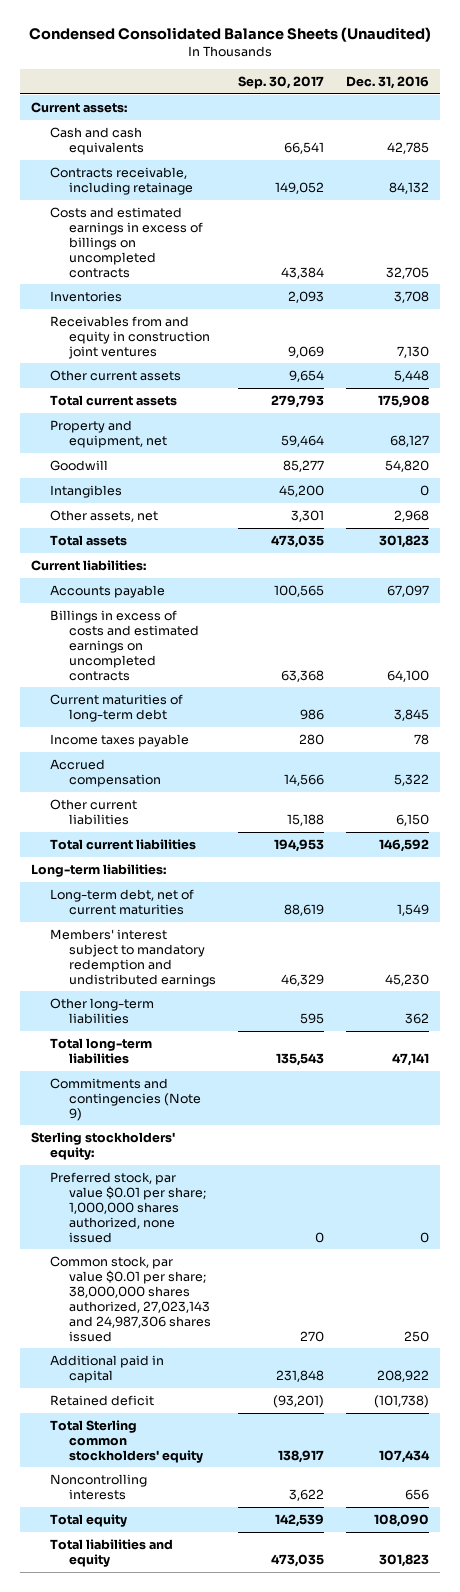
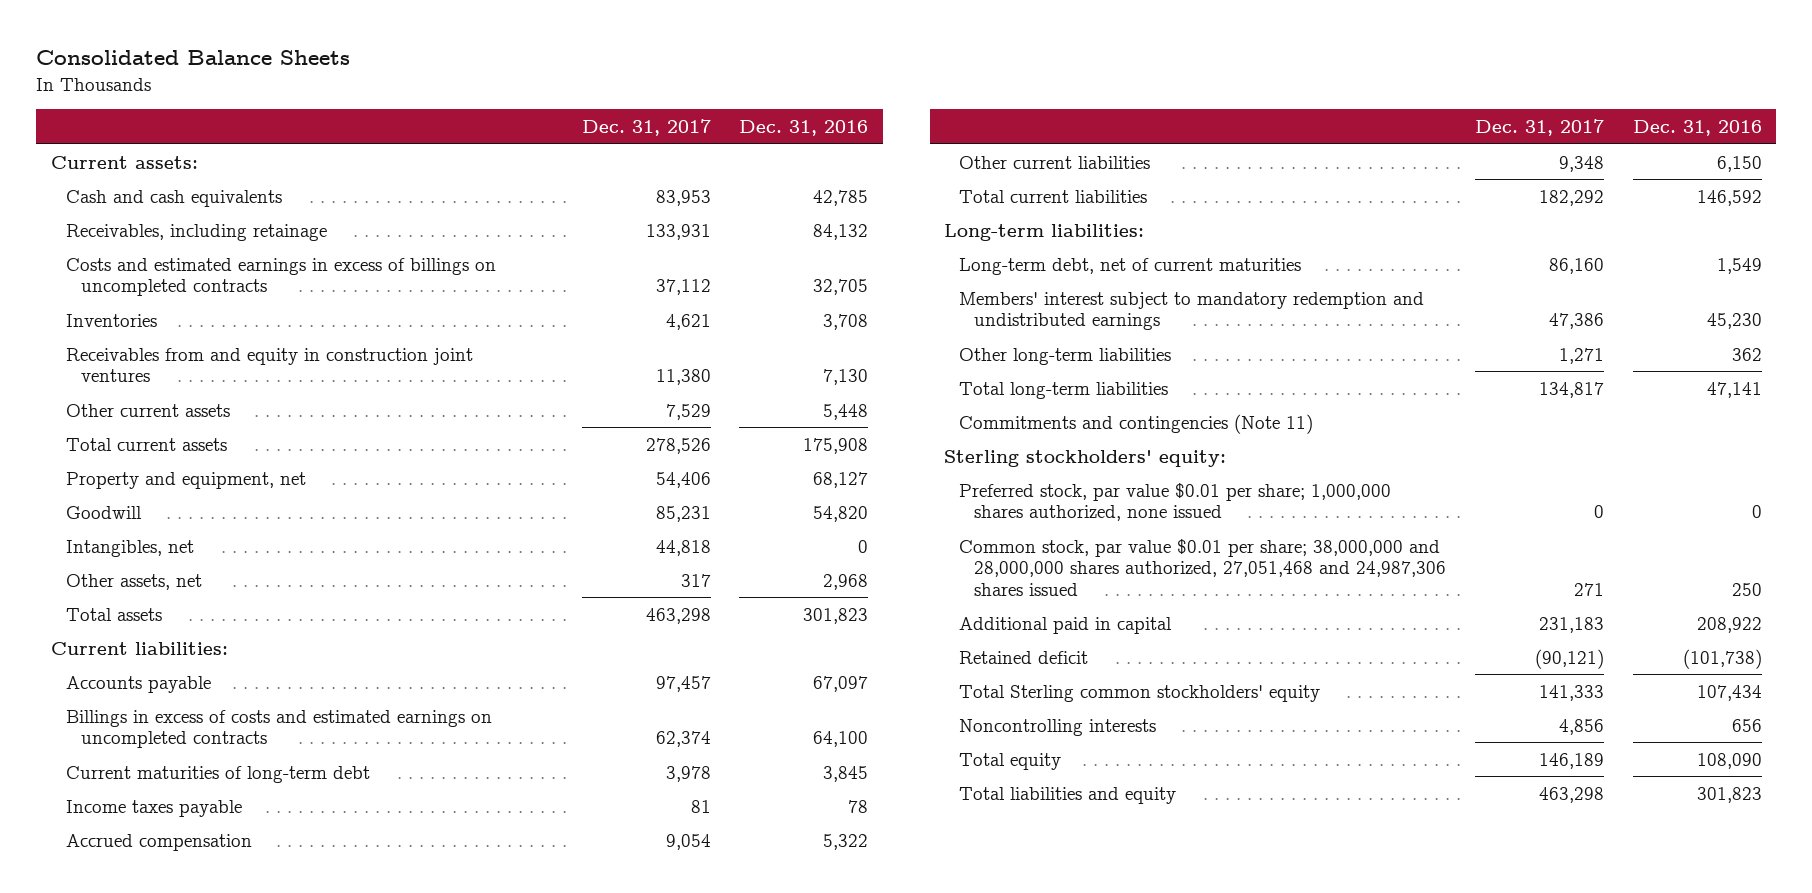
[28,27,431,43] Condensed Consolidated Balance Sheets (Unaudited) -> [36,50,351,66] Consolidated Balance Sheets
[238,76,325,90] Sep. 30, 2017 -> none
none -> [581,118,711,136] Dec. 31, 2017
[49,166,194,195] Contracts receivable, including retainage -> [65,223,327,241] Receivables, including retainage
[49,484,122,498] Intangibles -> [65,539,194,557] Intangibles, net
[49,1077,202,1121] Commitments and contingencies (Note 9) -> [959,413,1314,434] Commitments and contingencies (Note 11)
[49,1255,212,1342] Common stock, par value $0.01 per share; 38,000,000 shares authorized, 27,023,143 and 24,987,306 shares issued -> [959,538,1447,596] Common stock, par value $0.01 per share; 38,000,000 and 28,000,000 shares authorized, 27,051,468 and 24,987,306 shares issued

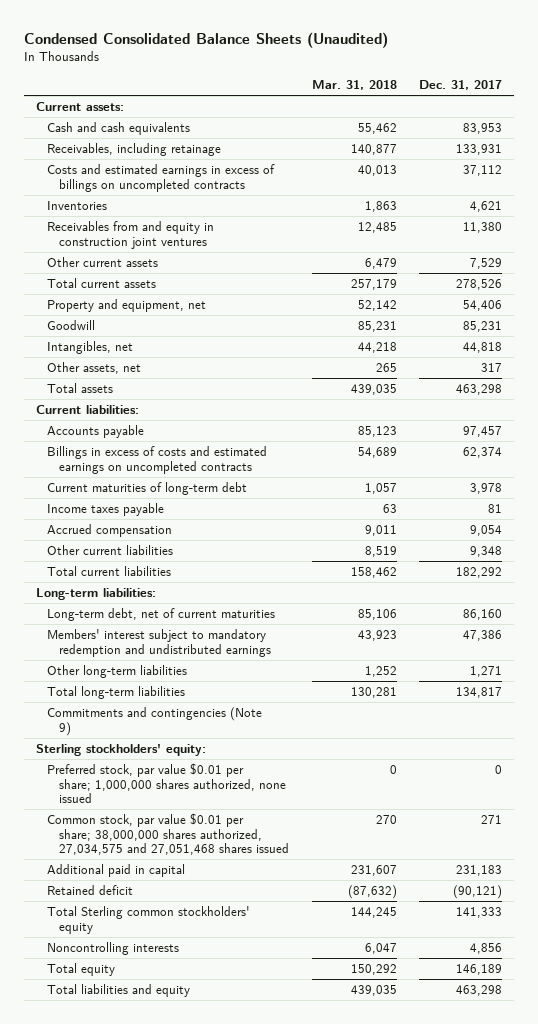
[36,50,351,66] Consolidated Balance Sheets -> [24,31,389,48] Condensed Consolidated Balance Sheets (Unaudited)
[739,119,869,136] Dec. 31, 2016 -> none
none -> [311,79,397,90] Mar. 31, 2018
[959,413,1314,434] Commitments and contingencies (Note 11) -> [47,707,263,736] Commitments and contingencies (Note 9)
[959,538,1447,596] Common stock, par value $0.01 per share; 38,000,000 and 28,000,000 shares authorized, 27,051,468 and 24,987,306 shares issued -> [47,813,289,856] Common stock, par value $0.01 per share; 38,000,000 shares authorized, 27,034,575 and 27,051,468 shares issued

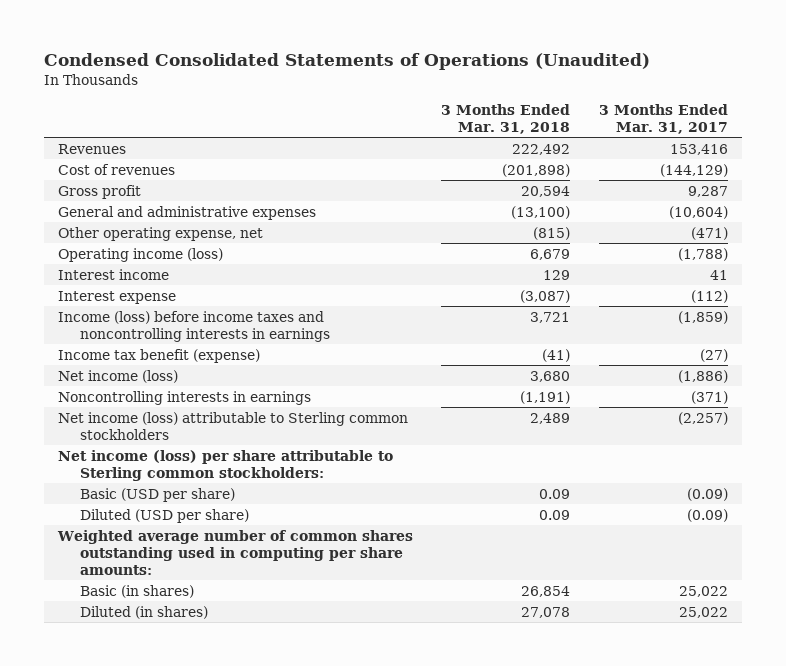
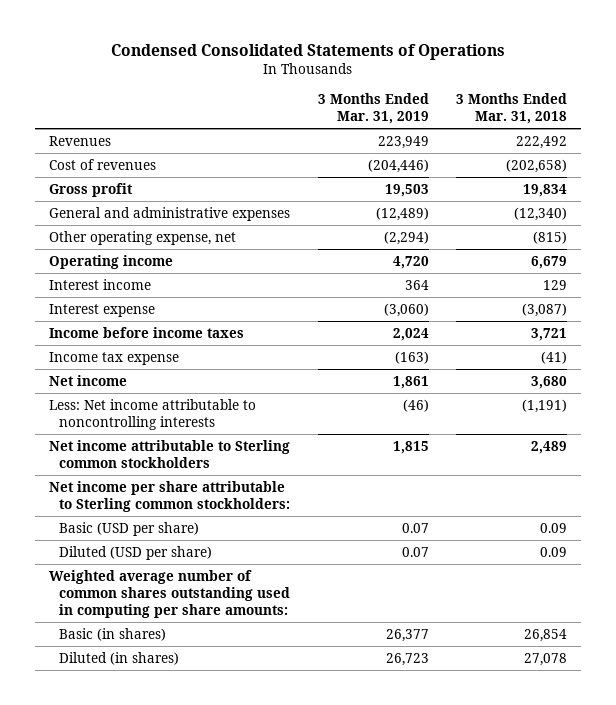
[43,52,650,70] Condensed Consolidated Statements of Operations (Unaudited) -> [111,43,506,60] Condensed Consolidated Statements of Operations
[598,103,728,134] 3 Months Ended Mar. 31, 2017 -> none
none -> [317,92,429,124] 3 Months Ended Mar. 31, 2019
[502,163,571,177] (201,898) -> [506,158,568,173] (202,658)
[521,185,571,197] 20,594 -> [523,183,568,197] 19,834
[511,205,571,219] (13,100) -> [514,206,568,221] (12,340)
[57,247,223,262] Operating income (loss) -> [48,254,173,269] Operating income
[57,310,330,342] Income (loss) before income taxes and noncontrolling interests in earnings -> [48,326,244,338] Income before income taxes
[57,348,260,363] Income tax benefit (expense) -> [48,351,179,365] Income tax expense
[57,369,178,383] Net income (loss) -> [48,374,127,386] Net income
[57,390,311,405] Noncontrolling interests in earnings -> [48,398,256,430] Less: Net income attributable to noncontrolling interests
[57,411,408,440] Net income (loss) attributable to Sterling common stockholders -> [48,439,290,468] Net income attributable to Sterling common stockholders
[57,449,393,481] Net income (loss) per share attributable to Sterling common stockholders: -> [48,480,291,512] Net income per share attributable to Sterling common stockholders:

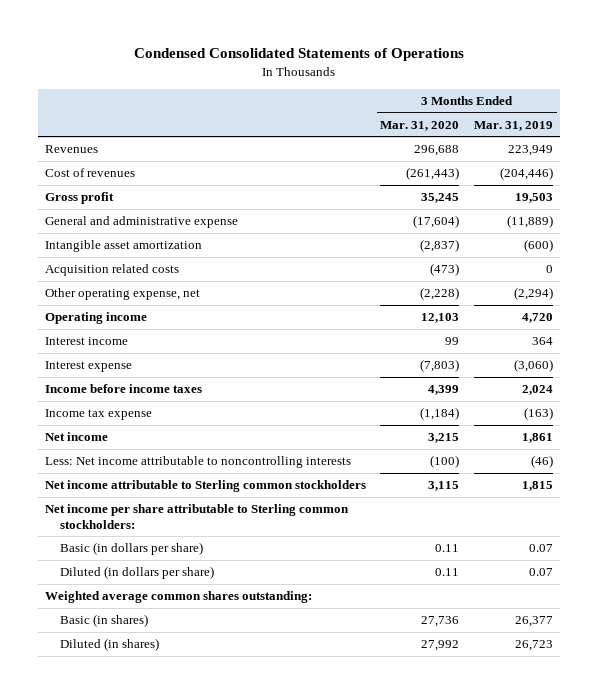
[456,92,568,124] 3 Months Ended Mar. 31, 2018 -> none
none -> [380,120,460,131] Mar. 31, 2020
[48,206,290,221] General and administrative expenses -> [45,216,239,229] General and administrative expense
[375,206,429,221] (12,489) -> [506,215,553,229] (11,889)
none -> [45,240,203,253] Intangible asset amortization
none -> [45,264,180,277] Acquisition related costs
[59,521,200,536] Basic (USD per share) -> [60,542,204,556] Basic (in dollars per share)
[59,545,213,560] Diluted (USD per share) -> [60,566,215,580] Diluted (in dollars per share)
[48,569,291,618] Weighted average number of common shares outstanding used in computing per share amounts: -> [45,591,313,604] Weighted average common shares outstanding:

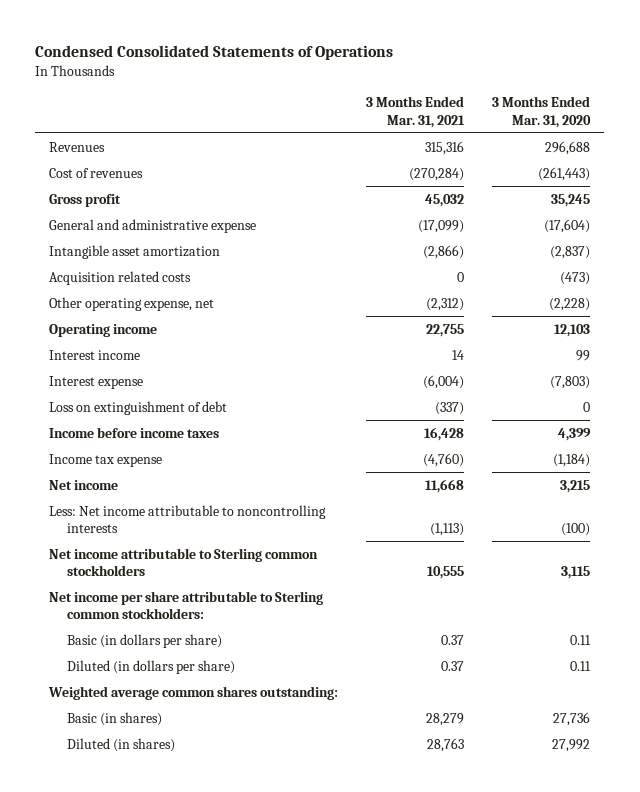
[473,120,553,131] Mar. 31, 2019 -> none
none -> [366,96,466,128] 3 Months Ended Mar. 31, 2021
none -> [49,400,228,415] Loss on extinguishment of debt

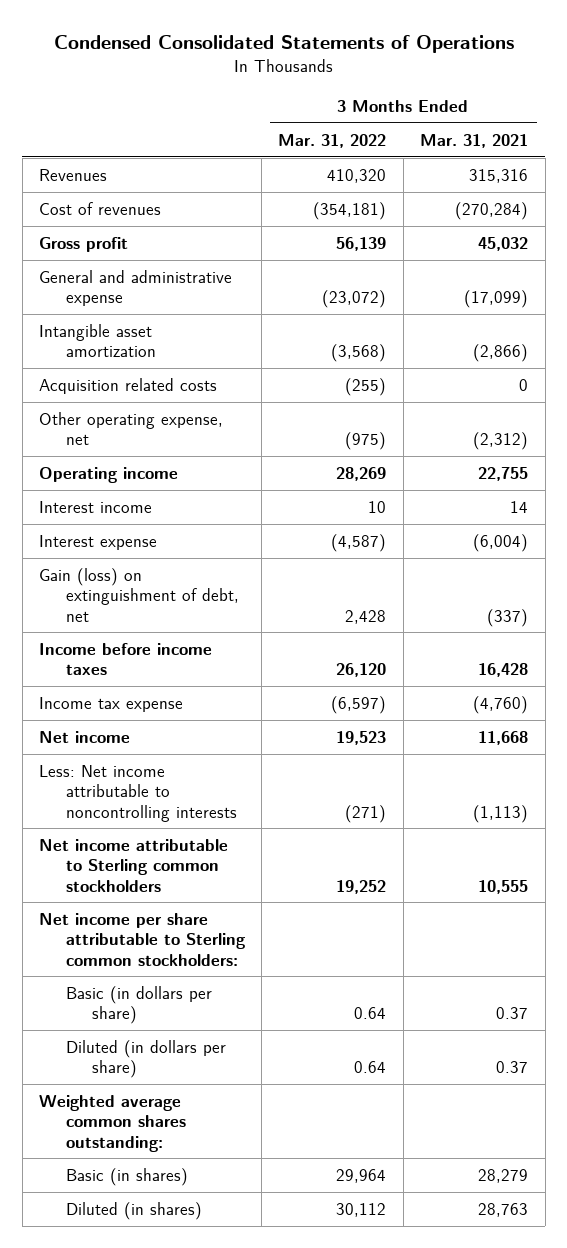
[492,96,592,128] 3 Months Ended Mar. 31, 2020 -> none
none -> [278,133,387,148] Mar. 31, 2022
[49,400,228,415] Loss on extinguishment of debt -> [39,567,239,622] Gain (loss) on extinguishment of debt, net

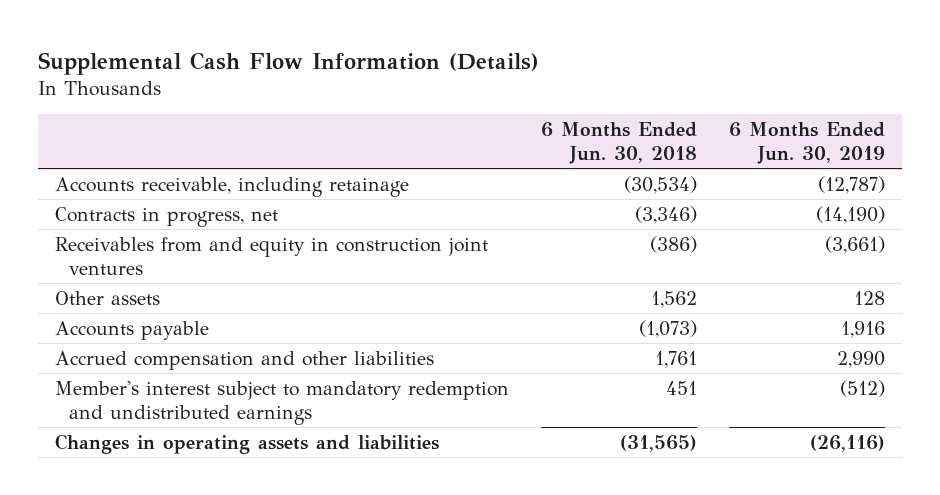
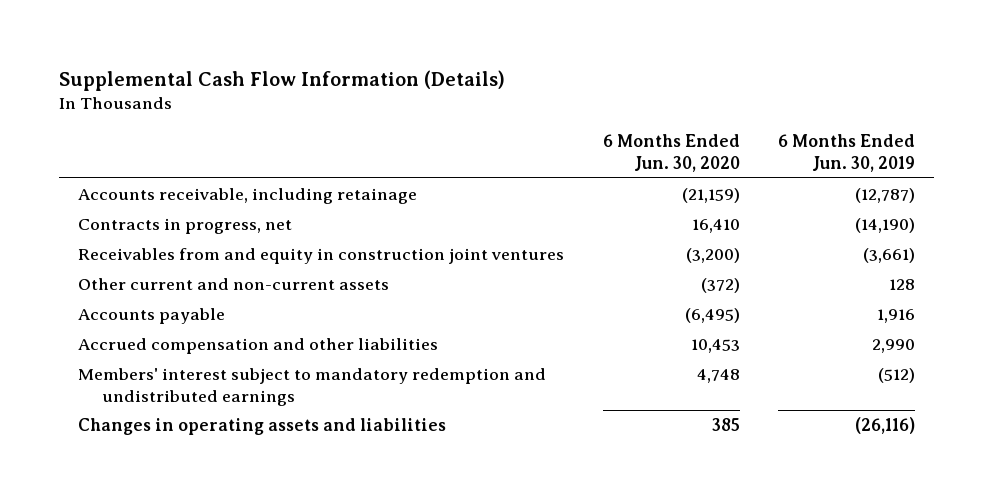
[541,121,698,165] 6 Months Ended Jun. 30, 2018 -> none
none -> [602,134,740,173] 6 Months Ended Jun. 30, 2020
[54,290,160,305] Other assets -> [77,277,389,290] Other current and non-current assets
[54,380,509,425] Member's interest subject to mandatory redemption and undistributed earnings -> [77,367,546,406] Members' interest subject to mandatory redemption and undistributed earnings

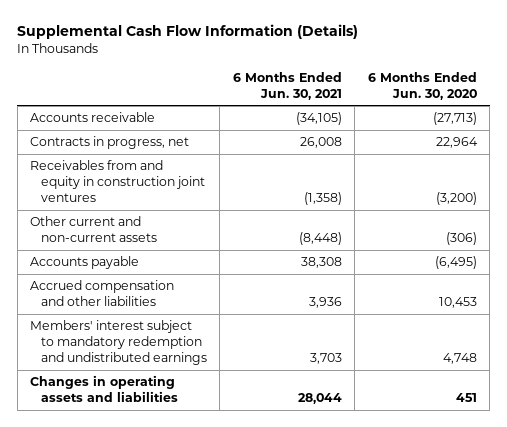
[778,134,916,173] 6 Months Ended Jun. 30, 2019 -> none
none -> [232,71,342,100] 6 Months Ended Jun. 30, 2021
[77,187,417,204] Accounts receivable, including retainage -> [30,112,156,123] Accounts receivable
[681,187,740,203] (21,159) -> [432,112,477,126] (27,713)
[691,218,740,233] 16,410 -> [435,137,478,149] 22,964
[700,277,740,293] (372) -> [445,232,477,246] (306)
[711,417,740,431] 385 -> [455,393,477,403] 451

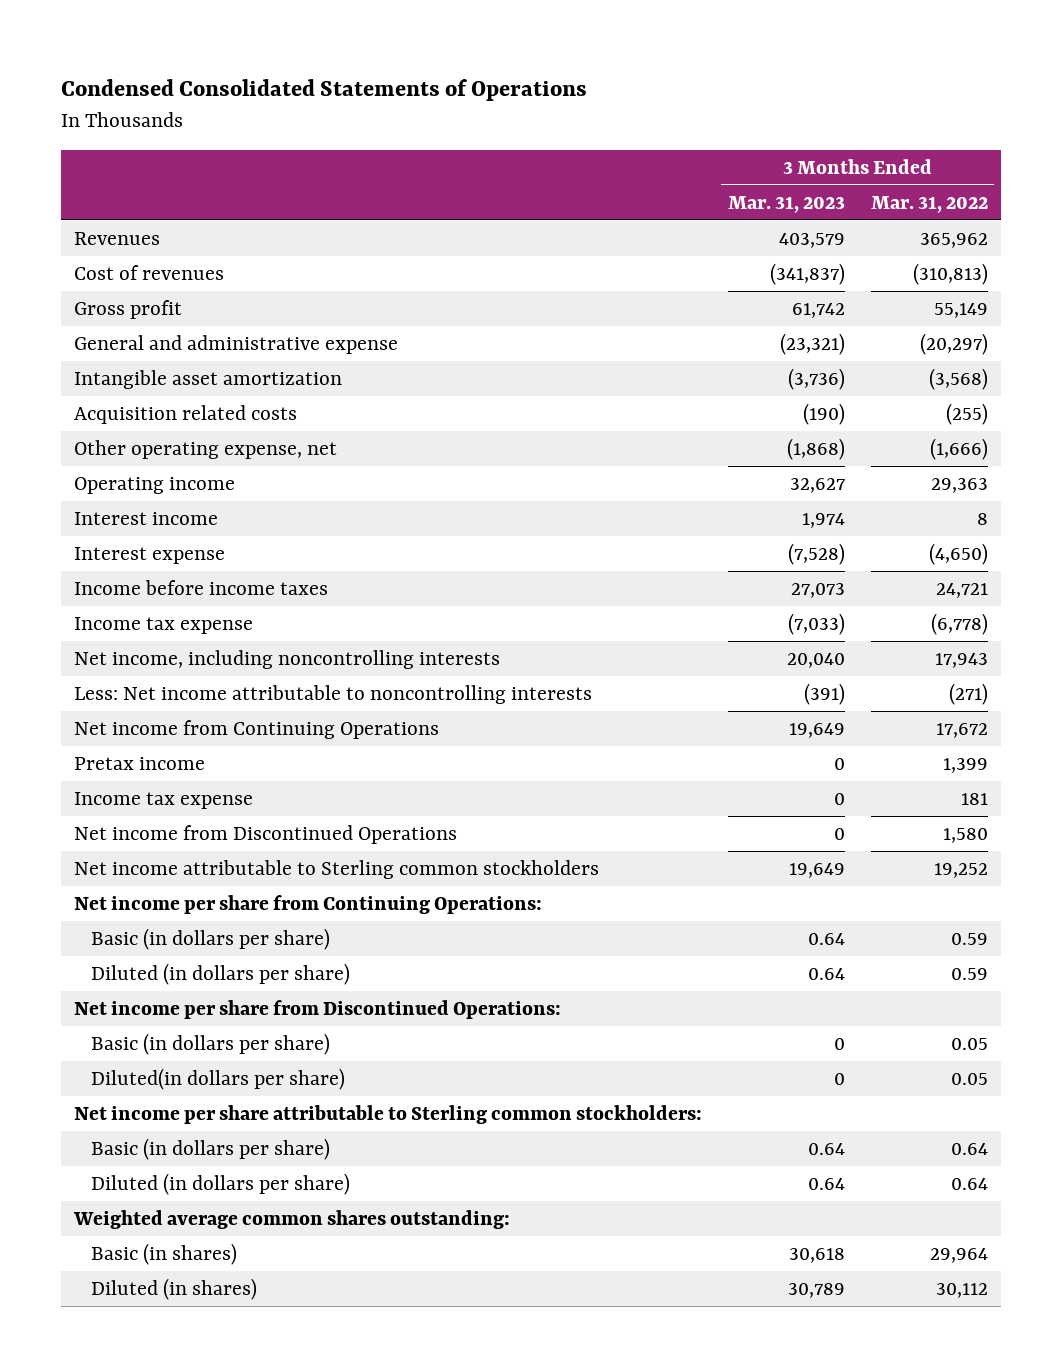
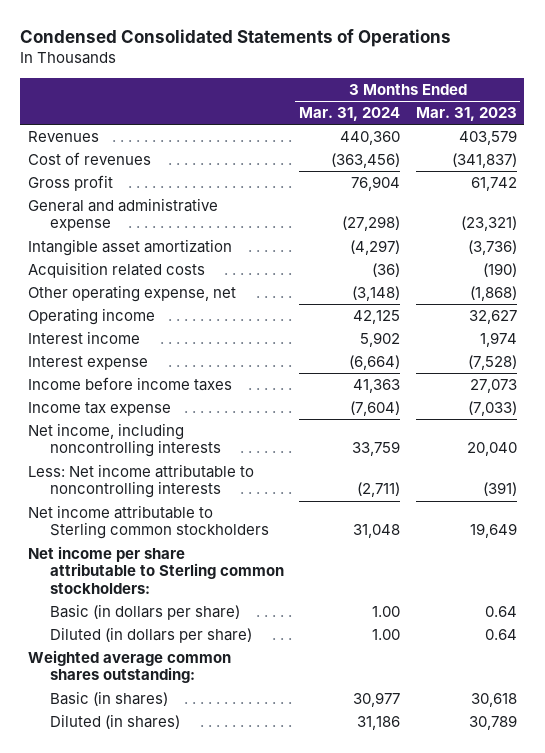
[870,195,988,213] Mar. 31, 2022 -> none
none -> [299,107,401,122] Mar. 31, 2024
[73,719,439,739] Net income from Continuing Operations -> none
[73,756,205,770] Pretax income -> none
[73,791,253,809] Income tax expense -> none
[73,824,457,844] Net income from Discontinued Operations -> none
[73,894,542,914] Net income per share from Continuing Operations: -> none
[91,927,331,950] Basic (in dollars per share) -> none
[91,962,351,985] Diluted (in dollars per share) -> none
[73,999,561,1019] Net income per share from Discontinued Operations: -> none
[91,1032,331,1055] Basic (in dollars per share) -> none
[91,1067,346,1090] Diluted(in dollars per share) -> none

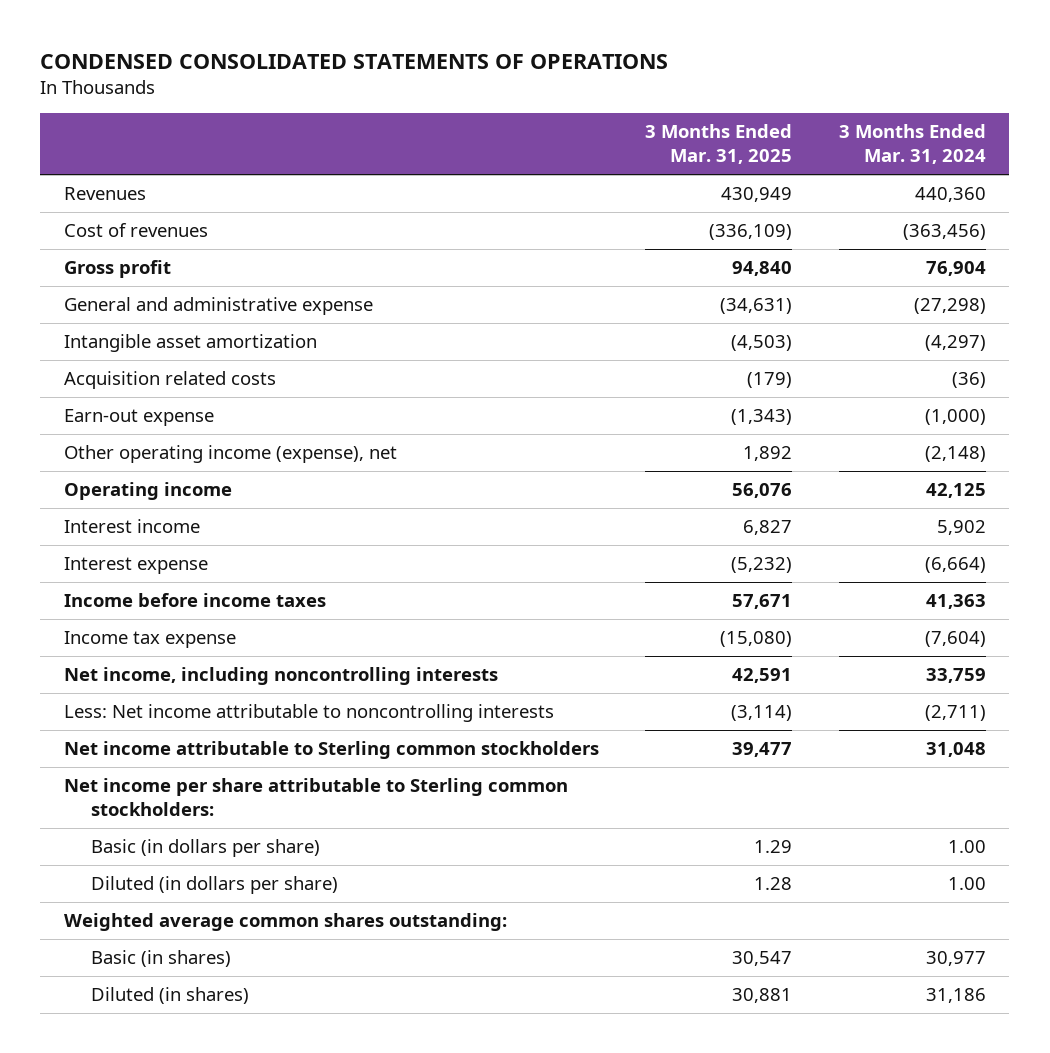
[20,29,452,48] Condensed Consolidated Statements of Operations -> [40,54,669,70] CONDENSED CONSOLIDATED STATEMENTS OF OPERATIONS
[415,107,517,122] Mar. 31, 2023 -> none
none -> [645,124,793,165] 3 Months Ended Mar. 31, 2025
none -> [63,409,214,427] Earn-out expense
[28,284,237,302] Other operating expense, net -> [63,445,397,464] Other operating income (expense), net
[352,285,401,301] (3,148) -> [924,446,986,463] (2,148)

